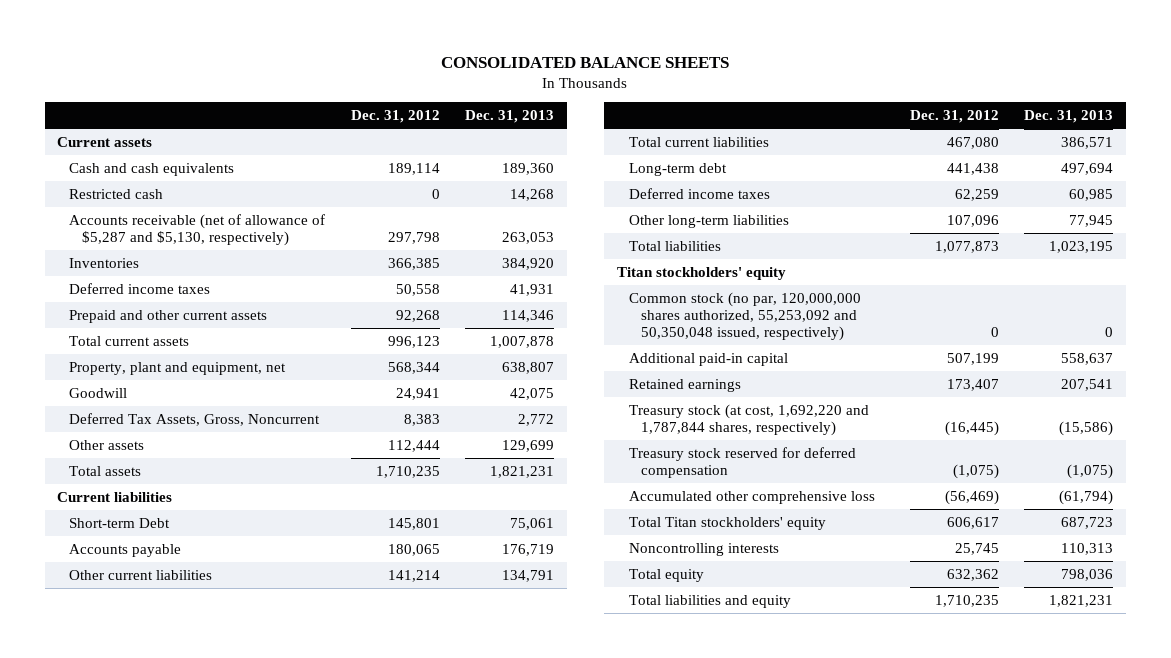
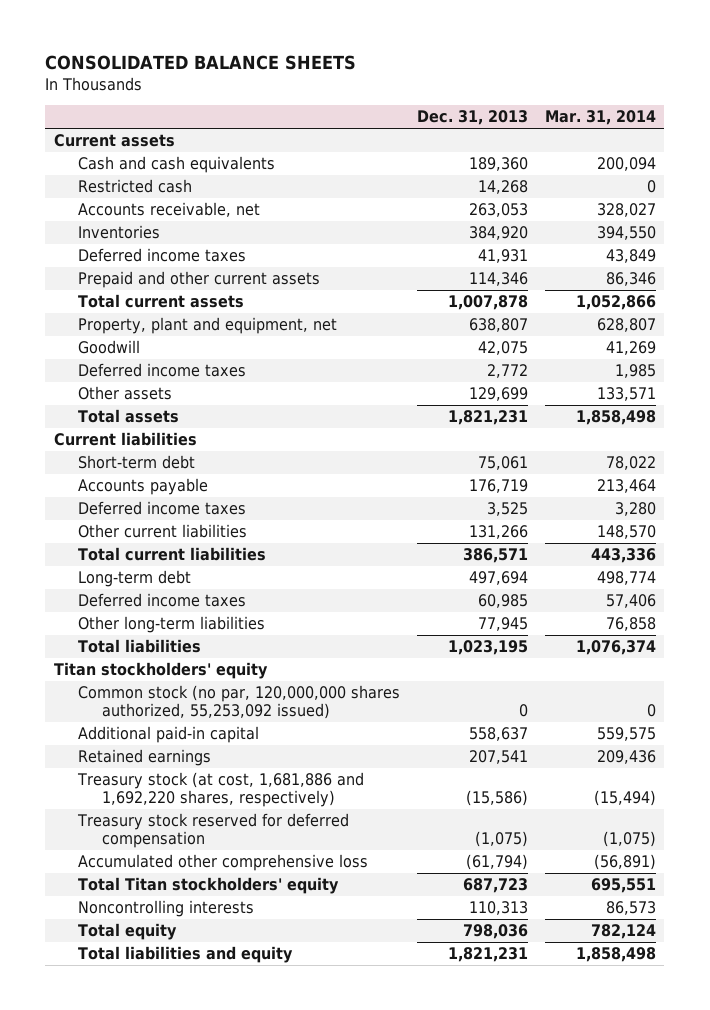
[350,110,440,124] Dec. 31, 2012 -> none
none -> [544,110,656,126] Mar. 31, 2014
[69,213,326,246] Accounts receivable (net of allowance of $5,287 and $5,130, respectively) -> [77,202,260,218] Accounts receivable, net
[69,412,321,426] Deferred Tax Assets, Gross, Noncurrent -> [77,363,246,378] Deferred income taxes
[69,517,171,528] Short-term Debt -> [77,455,195,470] Short-term debt
none -> [77,501,246,516] Deferred income taxes
[502,569,555,582] 134,791 -> [468,525,528,540] 131,266
[628,291,861,342] Common stock (no par, 120,000,000 shares authorized, 55,253,092 and 50,350,048 issued, respectively) -> [77,685,400,719] Common stock (no par, 120,000,000 shares authorized, 55,253,092 issued)
[628,403,869,436] Treasury stock (at cost, 1,692,220 and 1,787,844 shares, respectively) -> [76,772,364,807] Treasury stock (at cost, 1,681,886 and 1,692,220 shares, respectively)

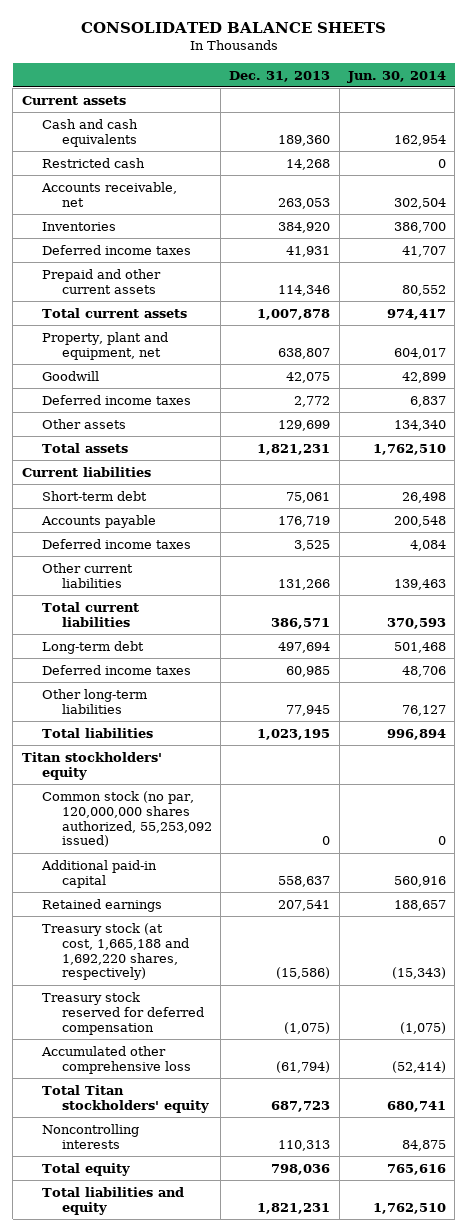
[544,110,656,126] Mar. 31, 2014 -> none
none -> [347,70,447,83] Jun. 30, 2014
[76,772,364,807] Treasury stock (at cost, 1,681,886 and 1,692,220 shares, respectively) -> [41,922,189,981] Treasury stock (at cost, 1,665,188 and 1,692,220 shares, respectively)

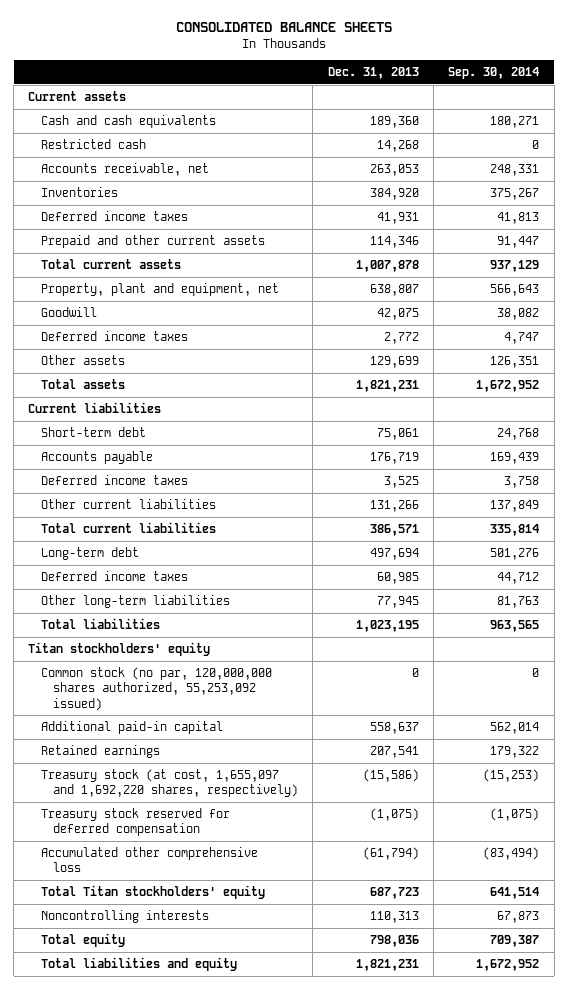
[347,70,447,83] Jun. 30, 2014 -> none
none -> [448,67,540,80] Sep. 30, 2014
[41,922,189,981] Treasury stock (at cost, 1,665,188 and 1,692,220 shares, respectively) -> [40,768,298,798] Treasury stock (at cost, 1,655,097 and 1,692,220 shares, respectively)

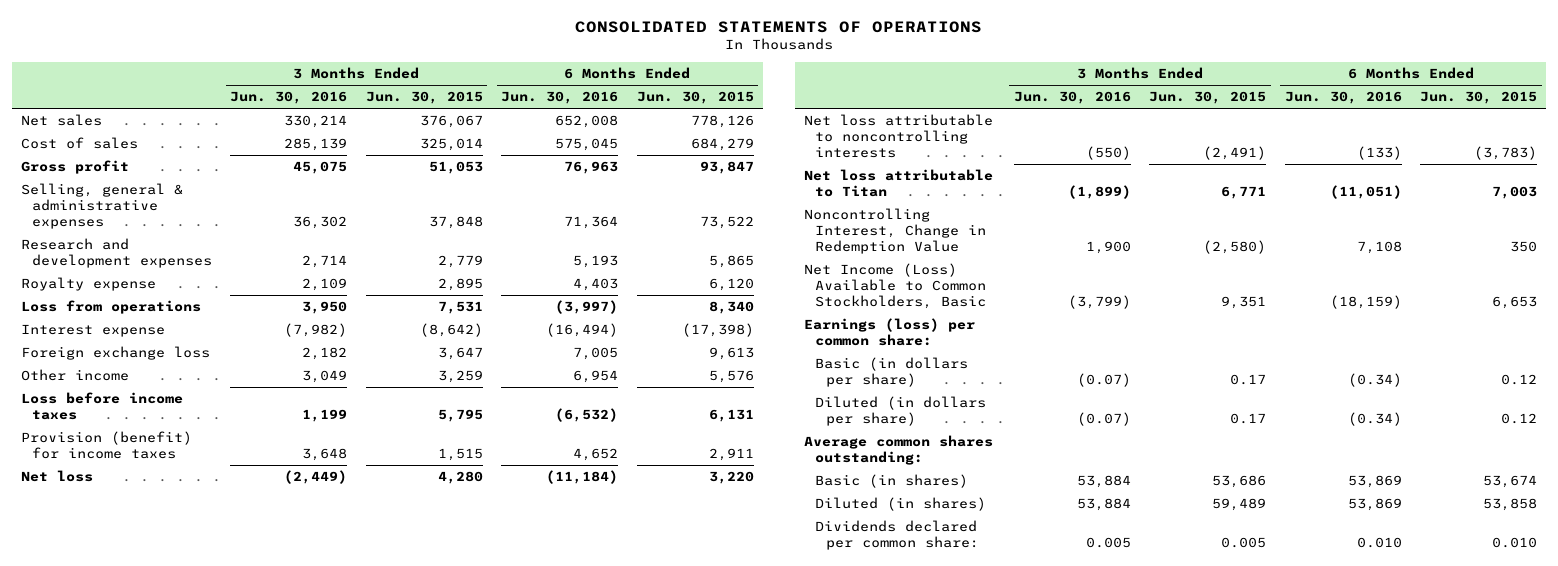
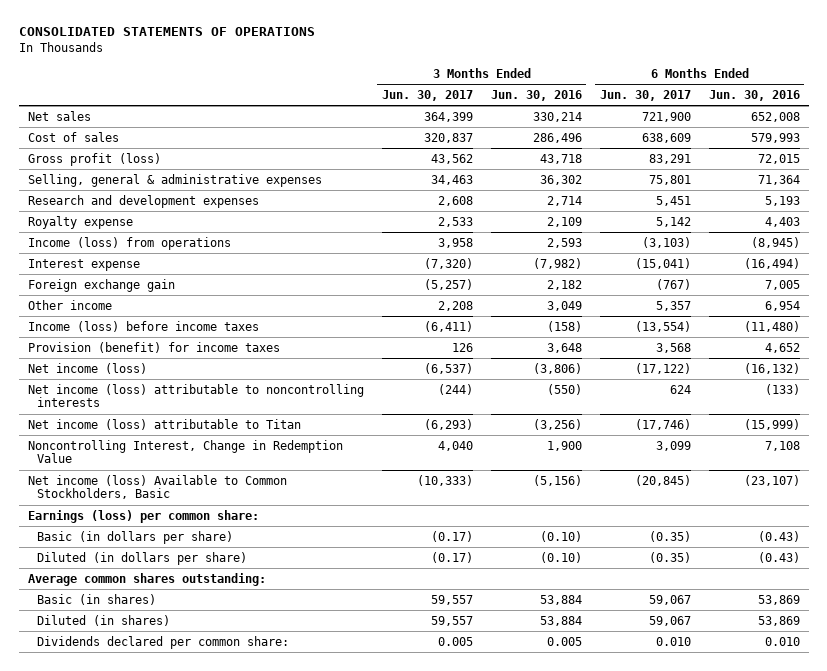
[365,91,483,105] Jun. 30, 2015 -> none
[636,91,754,105] Jun. 30, 2015 -> none
none -> [381,89,473,101] Jun. 30, 2017
none -> [599,89,691,101] Jun. 30, 2017
[284,138,348,152] 285,139 -> [532,132,582,143] 286,496
[555,138,619,152] 575,045 -> [750,132,800,143] 579,993
[20,160,129,175] Gross profit -> [27,152,161,166] Gross profit (loss)
[293,161,348,175] 45,075 -> [539,153,582,164] 43,718
[564,161,619,175] 76,963 -> [757,153,800,164] 72,015
[20,300,201,315] Loss from operations -> [27,236,231,250] Income (loss) from operations
[302,301,348,315] 3,950 -> [546,237,582,248] 2,593
[555,300,619,315] (3,997) -> [750,236,800,248] (8,945)
[20,346,210,361] Foreign exchange loss -> [27,278,175,292] Foreign exchange gain
[20,392,183,421] Loss before income taxes -> [27,320,259,332] Income (loss) before income taxes
[302,409,348,423] 1,199 -> [546,320,582,332] (158)
[555,408,619,423] (6,532) -> [743,320,800,332] (11,480)
[20,470,93,483] Net loss -> [27,362,147,374] Net income (loss)
[284,470,348,485] (2,449) -> [532,362,582,374] (3,806)
[546,470,619,485] (11,184) -> [743,362,800,374] (16,132)
[804,114,994,159] Net loss attributable to noncontrolling interests -> [27,383,364,408] Net income (loss) attributable to noncontrolling interests
[804,169,994,198] Net loss attributable to Titan -> [27,418,301,430] Net income (loss) attributable to Titan
[1067,185,1131,200] (1,899) -> [532,418,582,430] (3,256)
[1329,185,1402,200] (11,051) -> [743,418,800,430] (15,999)
[804,263,987,310] Net Income (Loss) Available to Common Stockholders, Basic -> [27,474,287,500] Net income (loss) Available to Common Stockholders, Basic
[1067,295,1131,310] (3,799) -> [532,474,582,486] (5,156)
[1329,295,1402,310] (18,159) -> [743,474,800,486] (23,107)
[1076,373,1131,388] (0.07) -> [539,530,582,542] (0.10)
[1347,373,1402,388] (0.34) -> [757,530,800,542] (0.43)
[1076,412,1131,427] (0.07) -> [539,551,582,563] (0.10)
[1347,412,1402,427] (0.34) -> [757,551,800,563] (0.43)

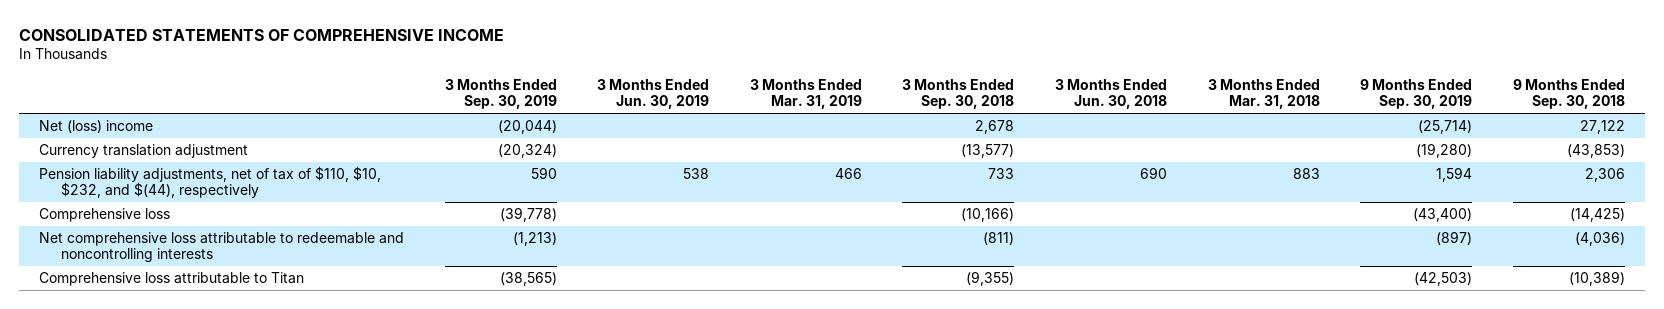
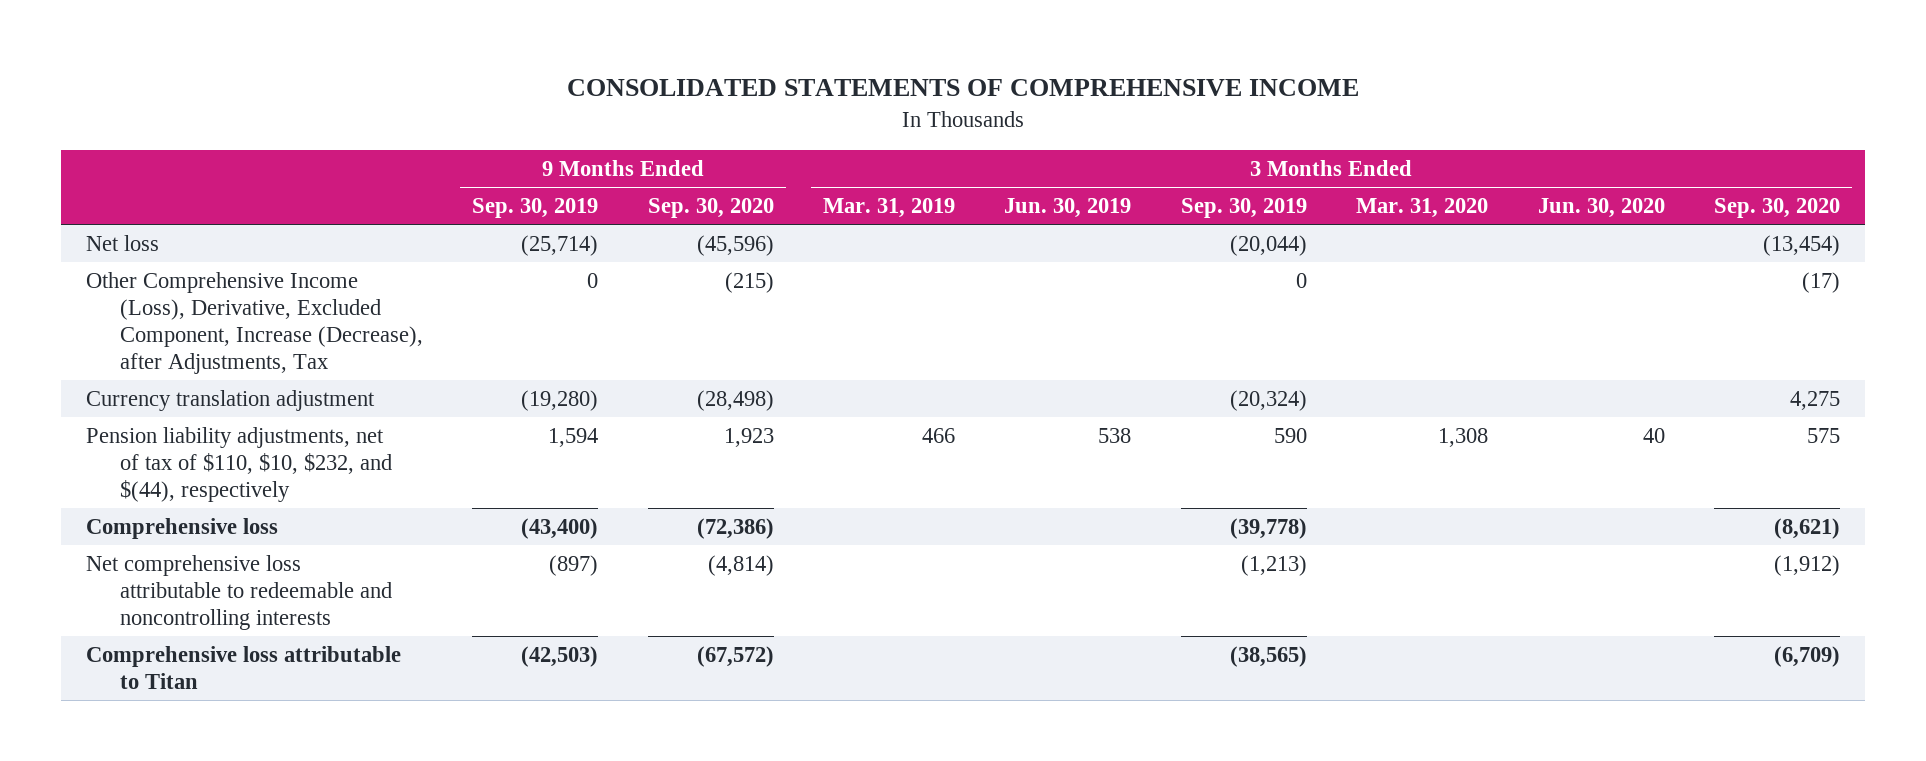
[902,79,1015,110] 3 Months Ended Sep. 30, 2018 -> none
[1054,79,1167,110] 3 Months Ended Jun. 30, 2018 -> none
[1207,79,1320,110] 3 Months Ended Mar. 31, 2018 -> none
[1512,79,1625,110] 9 Months Ended Sep. 30, 2018 -> none
none -> [647,198,774,219] Sep. 30, 2020
none -> [1356,198,1489,219] Mar. 31, 2020
none -> [1537,198,1665,219] Jun. 30, 2020
none -> [1713,198,1840,219] Sep. 30, 2020
[39,120,154,134] Net (loss) income -> [86,235,160,252] Net loss
none -> [86,272,423,374] Other Comprehensive Income (Loss), Derivative, Excluded Component, Increase (Decrease), after Adjustments, Tax

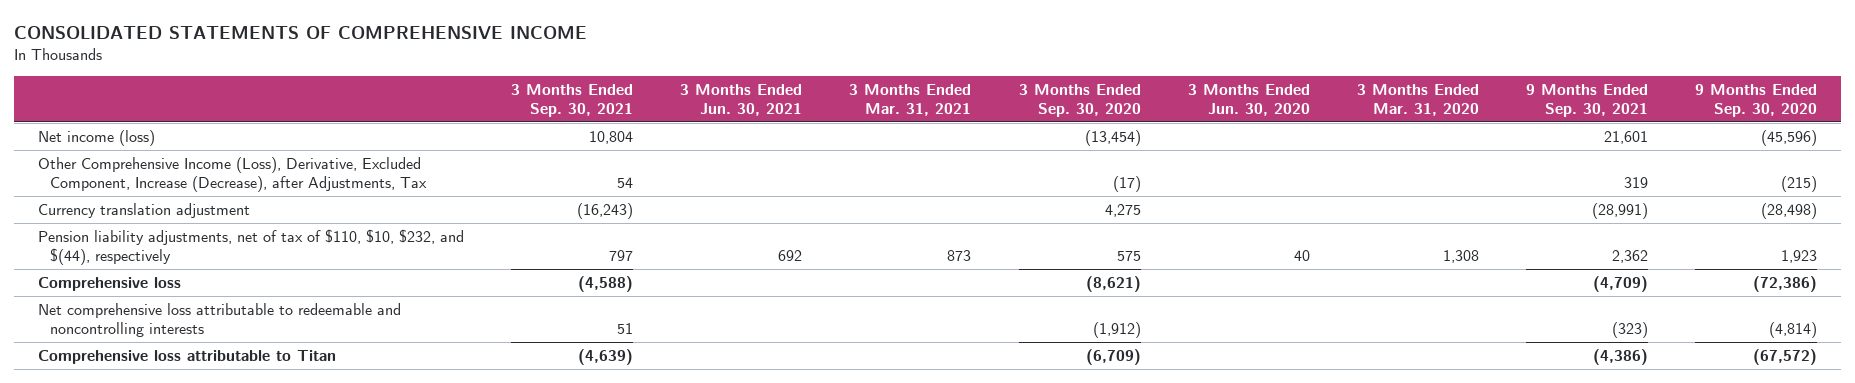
[472,198,599,219] Sep. 30, 2019 -> none
[822,198,955,219] Mar. 31, 2019 -> none
[1004,198,1132,219] Jun. 30, 2019 -> none
[1180,198,1307,219] Sep. 30, 2019 -> none
none -> [511,84,634,118] 3 Months Ended Sep. 30, 2021
none -> [680,84,803,117] 3 Months Ended Jun. 30, 2021
none -> [849,84,972,117] 3 Months Ended Mar. 31, 2021
none -> [1525,84,1648,118] 9 Months Ended Sep. 30, 2021
[86,235,160,252] Net loss -> [38,129,156,146] Net income (loss)

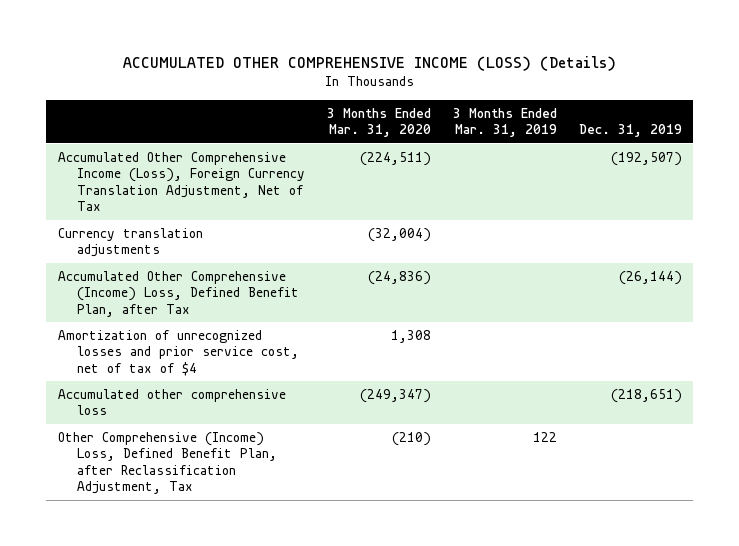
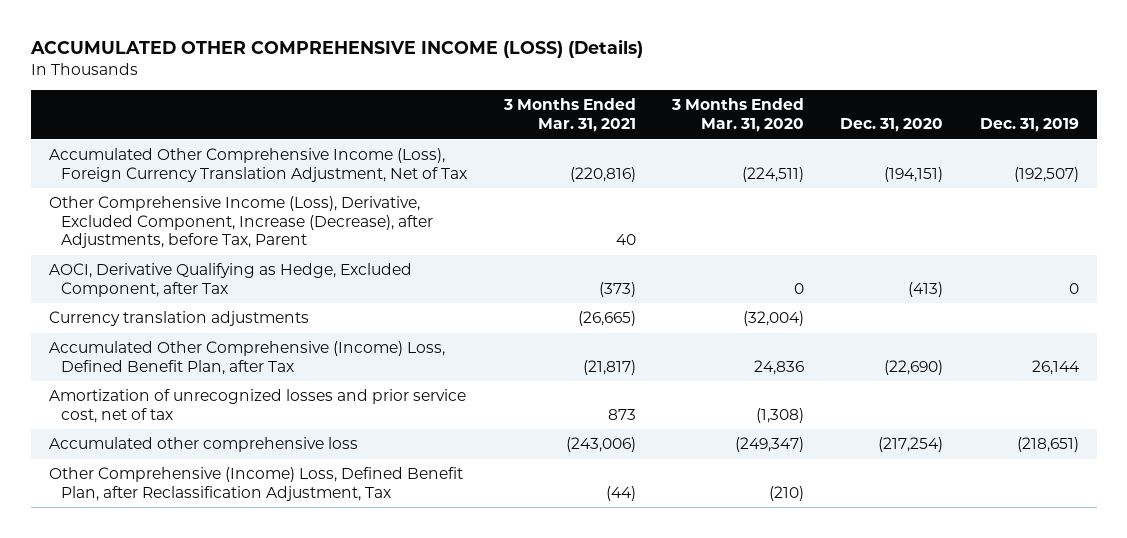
[452,107,557,138] 3 Months Ended Mar. 31, 2019 -> none
none -> [502,98,636,132] 3 Months Ended Mar. 31, 2021
none -> [840,117,944,132] Dec. 31, 2020
none -> [48,196,434,249] Other Comprehensive Income (Loss), Derivative, Excluded Component, Increase (Decrease), after Adjustments, before Tax, Parent
none -> [48,263,412,297] AOCI, Derivative Qualifying as Hedge, Excluded Component, after Tax
[367,271,431,286] (24,836) -> [753,359,804,375] 24,836
[618,271,682,286] (26,144) -> [1031,359,1080,375] 26,144
[57,330,299,376] Amortization of unrecognized losses and prior service cost, net of tax of $4 -> [48,389,466,423] Amortization of unrecognized losses and prior service cost, net of tax
[390,330,431,344] 1,308 -> [755,407,804,423] (1,308)

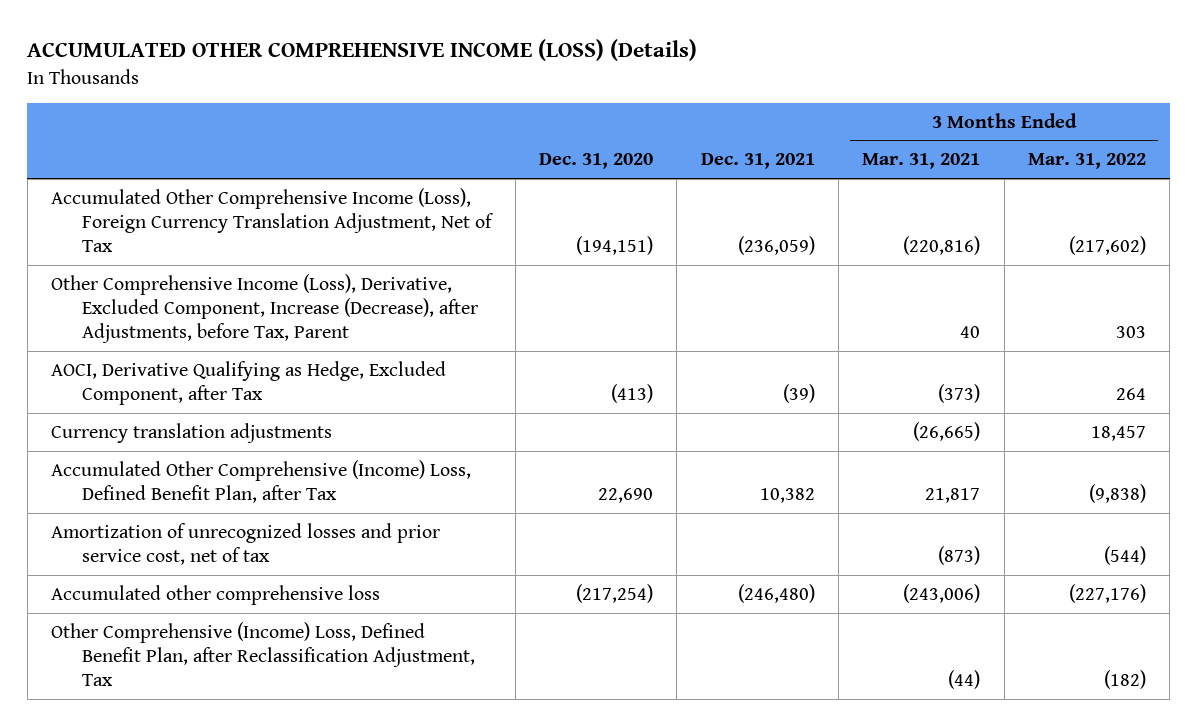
[670,98,804,132] 3 Months Ended Mar. 31, 2020 -> none
[979,117,1079,132] Dec. 31, 2019 -> none
none -> [700,153,815,170] Dec. 31, 2021
none -> [1027,153,1146,170] Mar. 31, 2022
[582,359,636,375] (21,817) -> [925,487,981,503] 21,817
[884,359,944,375] (22,690) -> [597,487,653,503] 22,690
[607,408,636,420] 873 -> [938,545,981,565] (873)

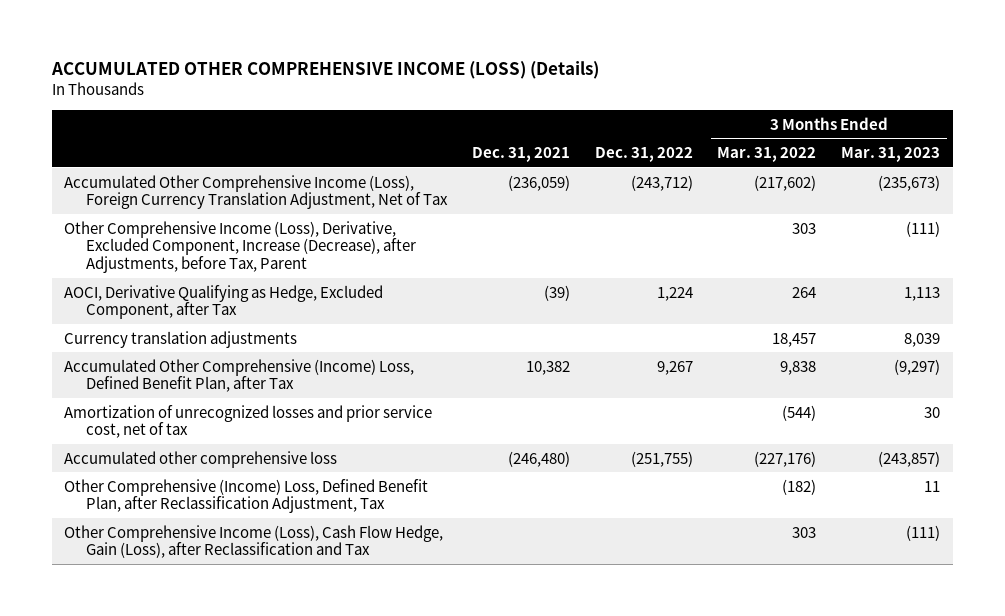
[538,153,653,170] Dec. 31, 2020 -> none
[862,153,981,170] Mar. 31, 2021 -> none
none -> [594,147,693,163] Dec. 31, 2022
none -> [841,147,941,163] Mar. 31, 2023
[1088,483,1146,503] (9,838) -> [780,360,817,375] 9,838
none -> [64,524,444,559] Other Comprehensive Income (Loss), Cash Flow Hedge, Gain (Loss), after Reclassification and Tax

